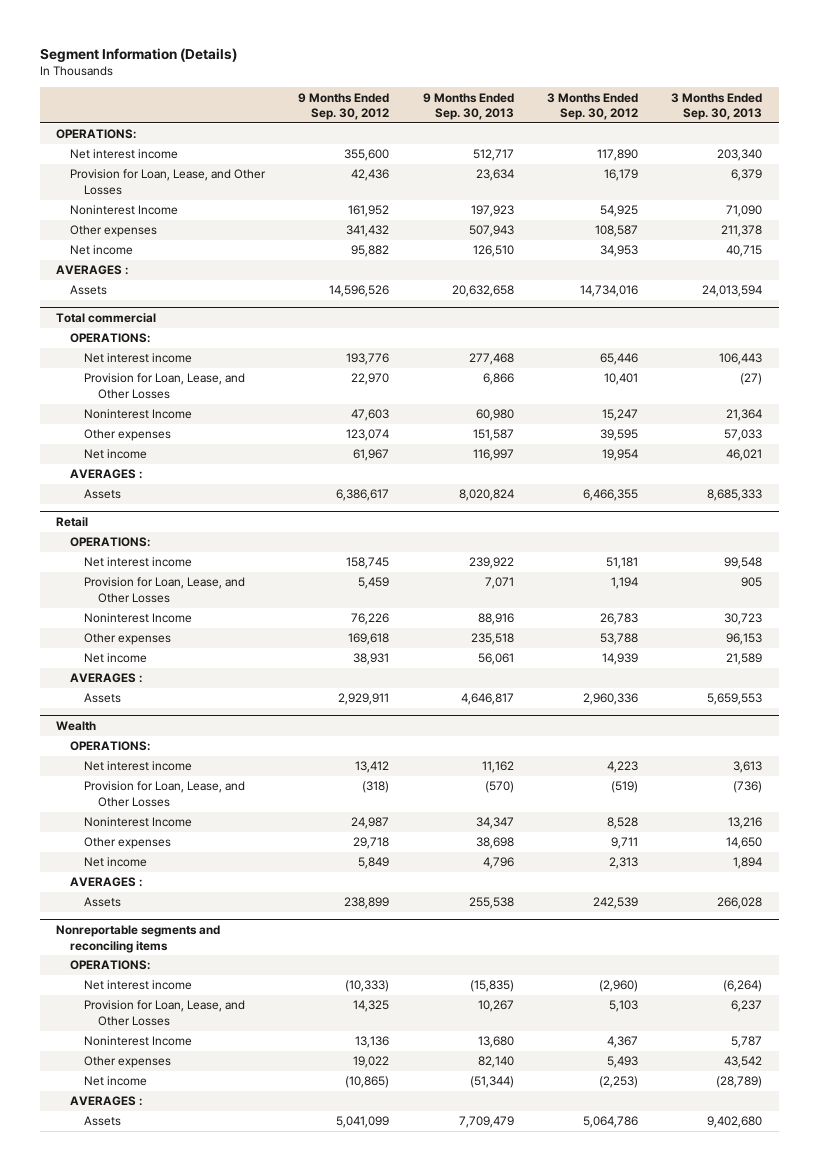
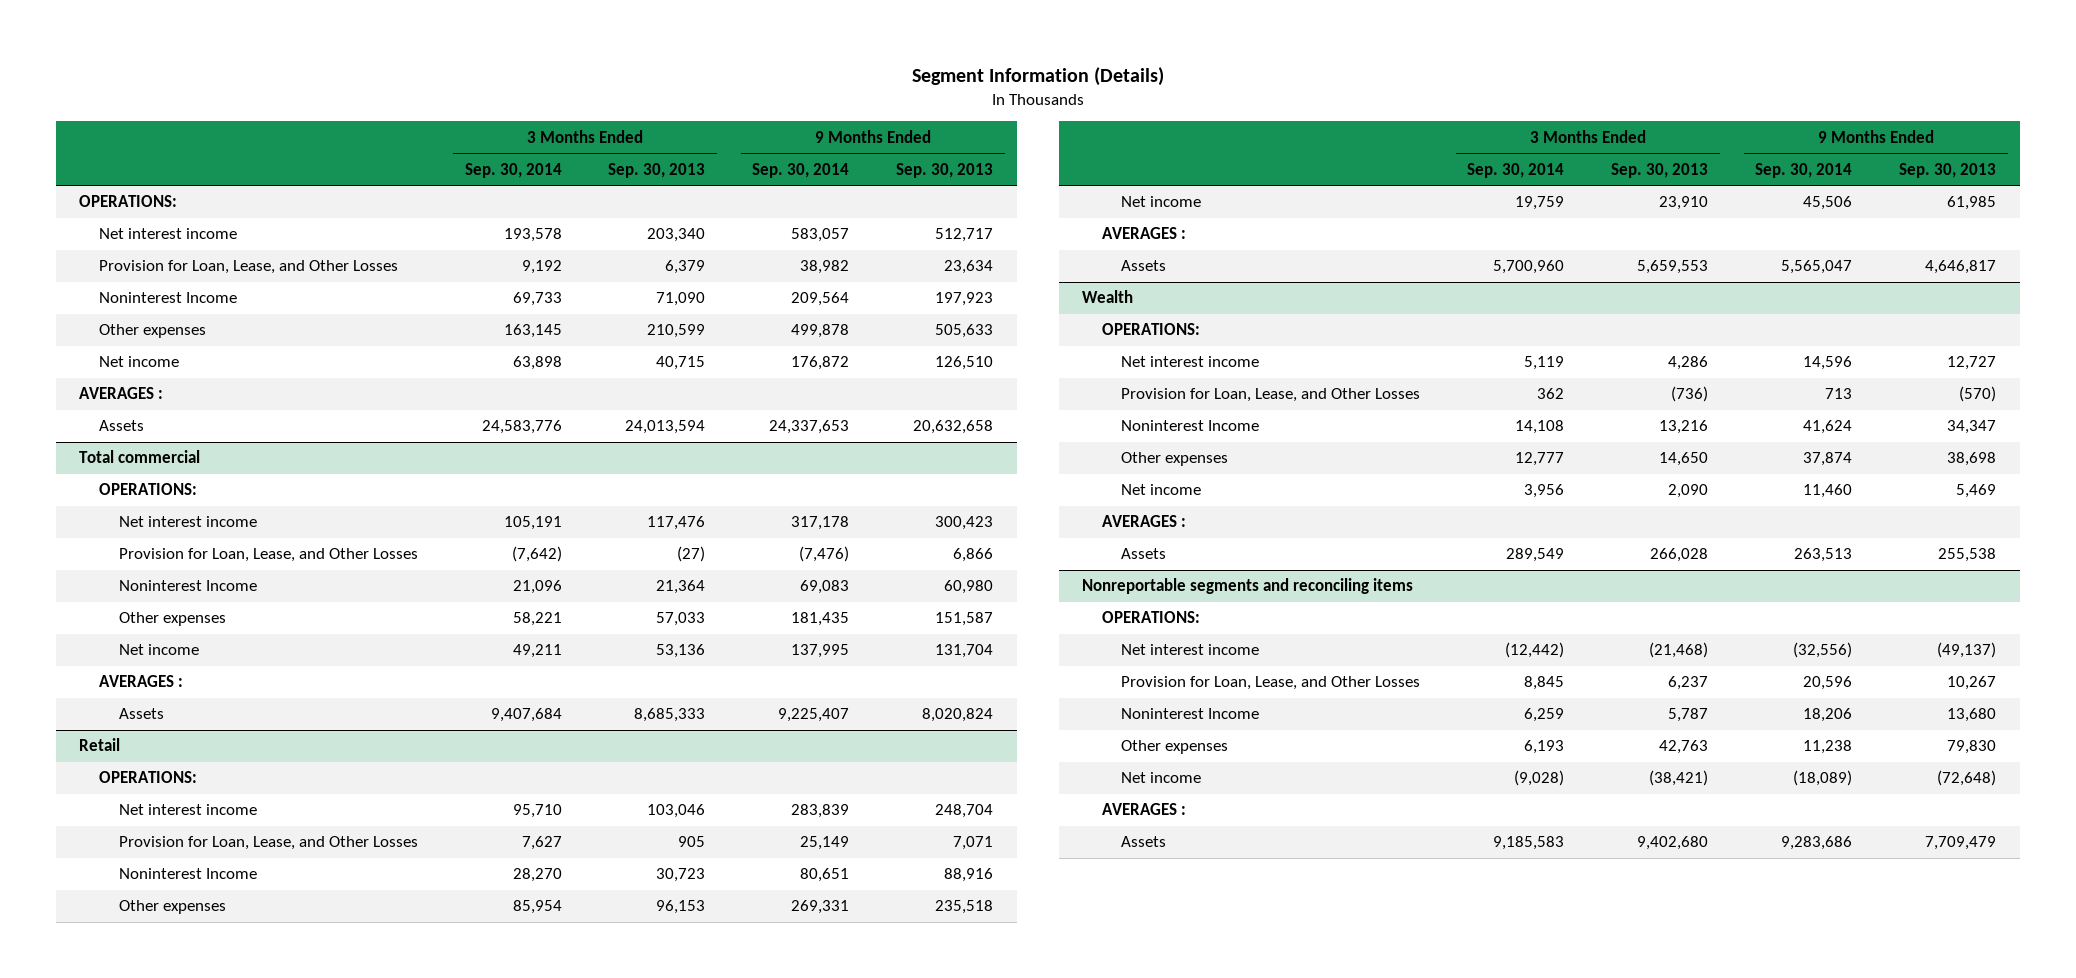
[298,92,390,121] 9 Months Ended Sep. 30, 2012 -> none
[546,92,638,121] 3 Months Ended Sep. 30, 2012 -> none
none -> [464,162,562,178] Sep. 30, 2014
none -> [752,162,850,178] Sep. 30, 2014
[468,225,514,238] 507,943 -> [935,324,994,339] 505,633
[721,225,763,238] 211,378 -> [647,324,706,339] 210,599
[468,353,514,366] 277,468 -> [935,516,994,531] 300,423
[719,353,763,366] 106,443 -> [647,516,706,531] 117,476
[472,449,514,462] 116,997 -> [935,644,994,659] 131,704
[726,449,763,462] 46,021 -> [656,644,706,659] 53,136
[468,557,514,570] 239,922 -> [935,804,994,819] 248,704
[724,557,763,570] 99,548 -> [647,804,706,819] 103,046
[477,653,514,666] 56,061 -> [1947,196,1997,211] 61,985
[726,653,763,666] 21,589 -> [1659,196,1709,211] 23,910
[481,761,514,774] 11,162 -> [1947,356,1997,371] 12,727
[733,761,763,774] 3,613 -> [1668,356,1709,371] 4,286
[482,857,514,870] 4,796 -> [1956,484,1997,499] 5,469
[733,857,763,870] 1,894 -> [1668,484,1709,499] 2,090
[469,980,514,993] (15,835) -> [1937,642,1997,659] (49,137)
[723,980,763,993] (6,264) -> [1649,642,1709,659] (21,468)
[477,1056,514,1069] 82,140 -> [1947,740,1997,755] 79,830
[724,1056,763,1069] 43,542 -> [1659,740,1709,755] 42,763
[469,1076,514,1089] (51,344) -> [1937,770,1997,787] (72,648)
[716,1076,763,1089] (28,789) -> [1649,770,1709,787] (38,421)

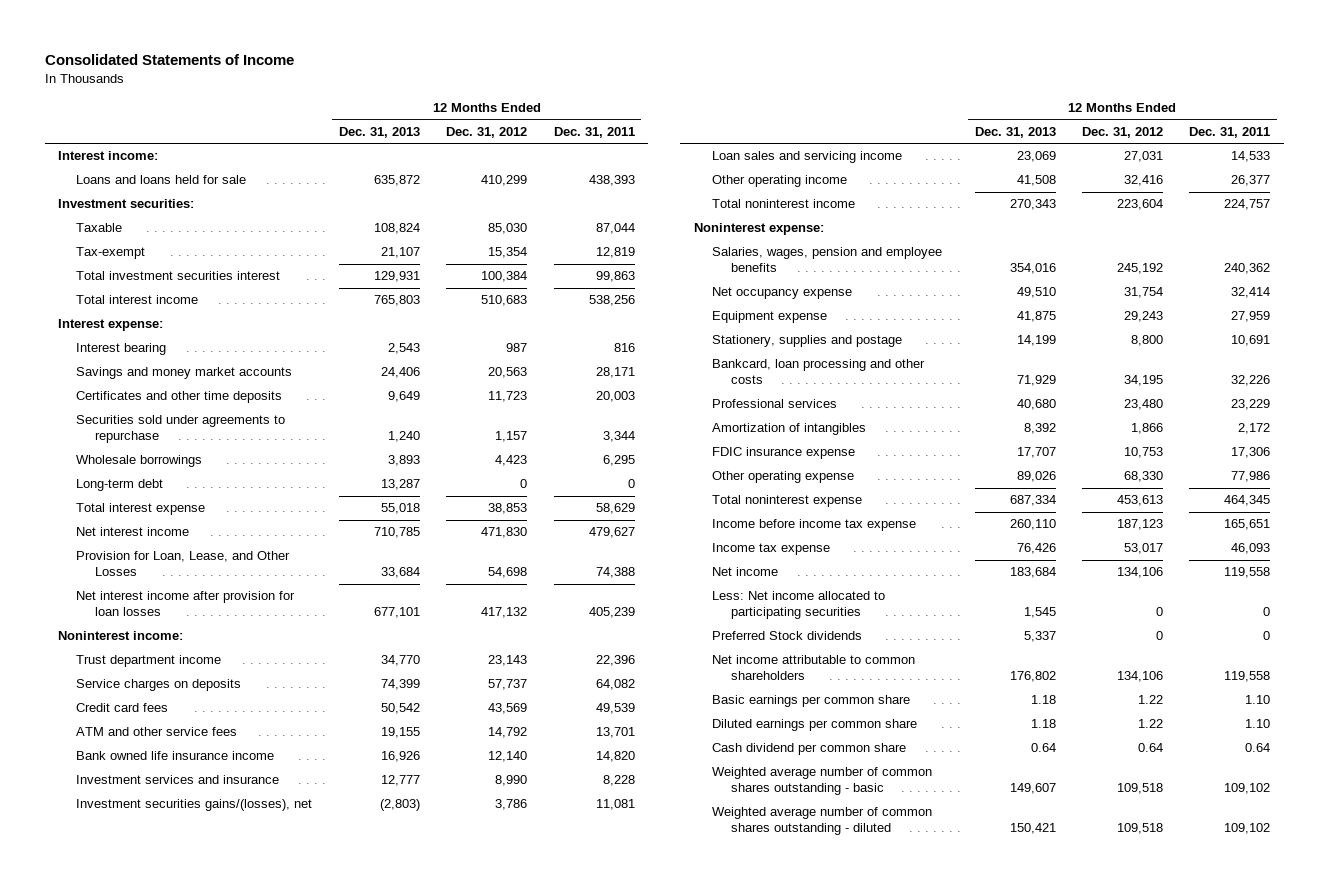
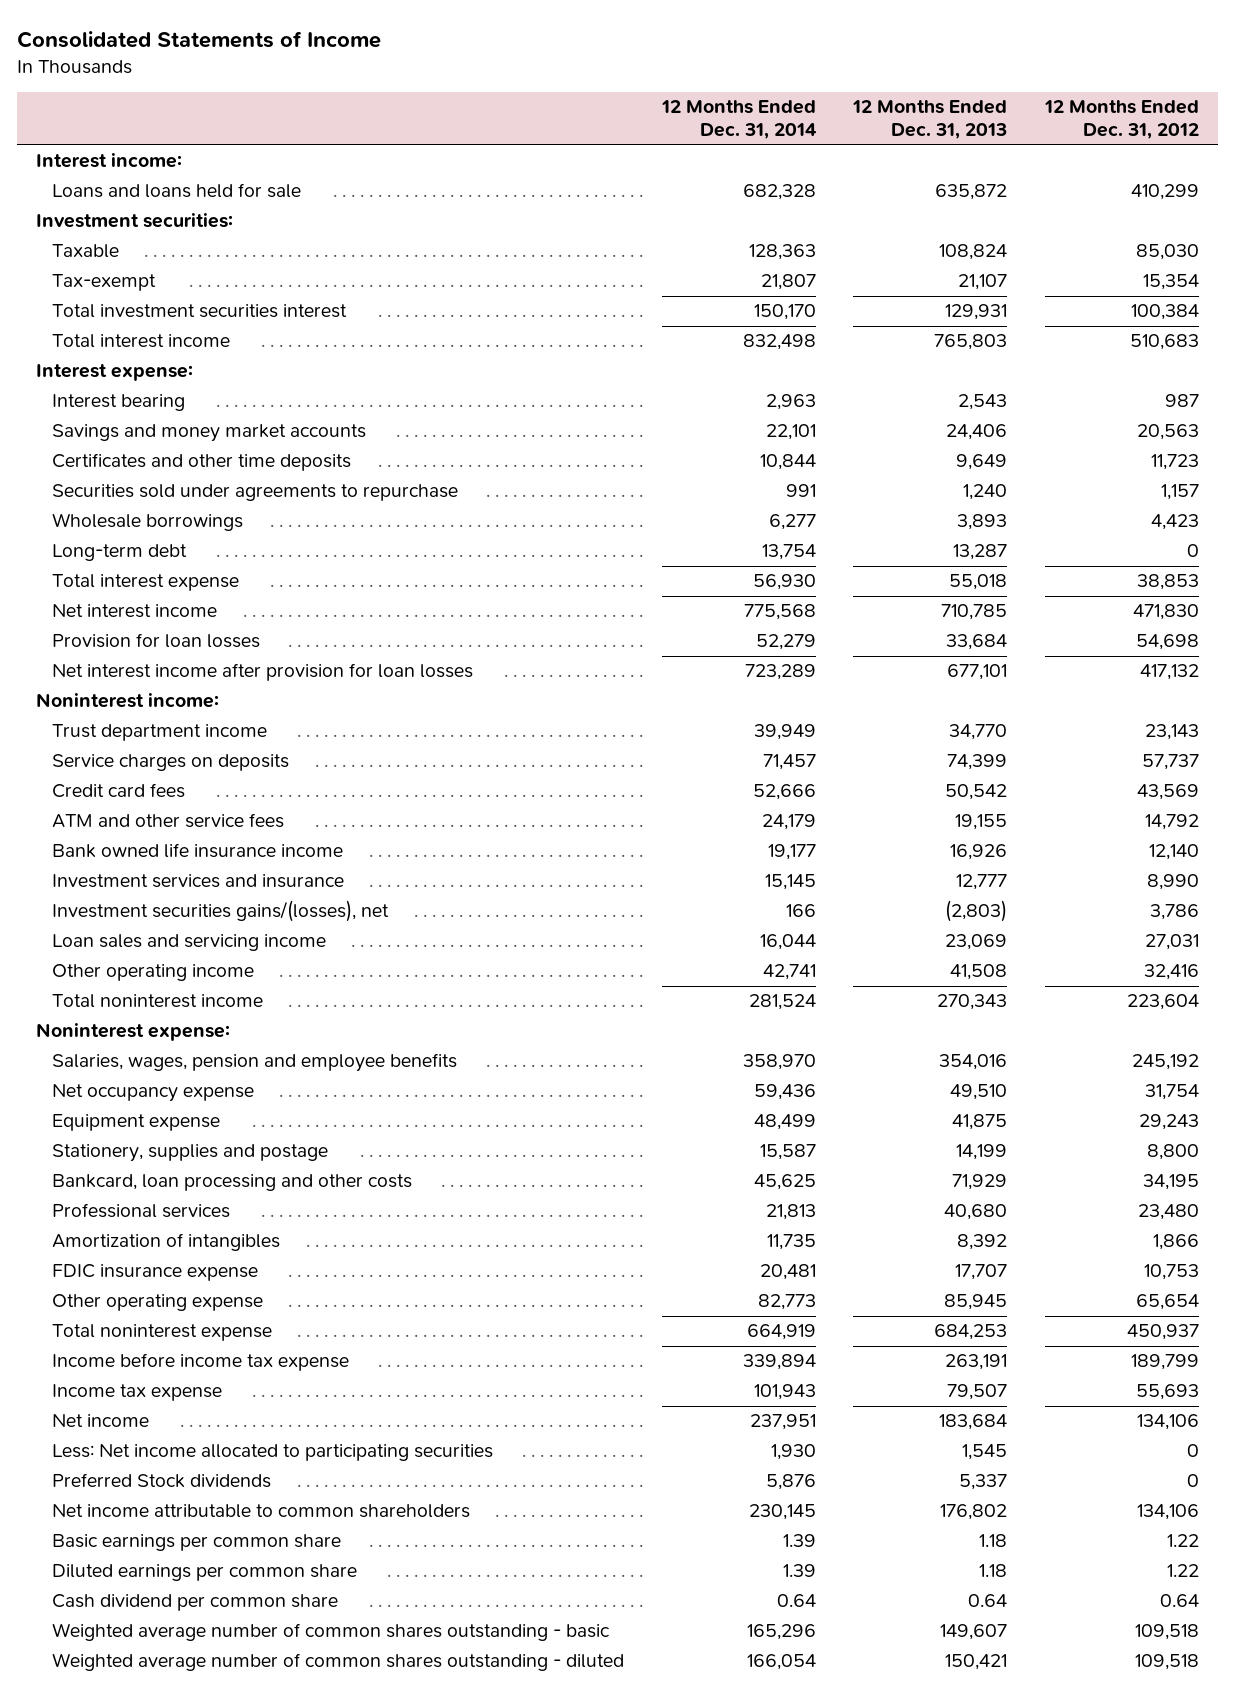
[553,126,635,138] Dec. 31, 2011 -> none
none -> [660,100,817,140] 12 Months Ended Dec. 31, 2014
[76,551,291,577] Provision for Loan, Lease, and Other Losses -> [52,633,261,649] Provision for loan losses
[1016,471,1056,483] 89,026 -> [944,1294,1008,1311] 85,945
[1123,471,1163,483] 68,330 -> [1136,1294,1200,1311] 65,654
[1009,495,1056,507] 687,334 -> [934,1324,1008,1341] 684,253
[1116,495,1163,507] 453,613 -> [1127,1324,1200,1341] 450,937
[1009,519,1056,531] 260,110 -> [945,1354,1008,1371] 263,191
[1116,519,1163,531] 187,123 -> [1131,1354,1200,1371] 189,799
[1016,543,1056,555] 76,426 -> [947,1384,1008,1401] 79,507
[1123,543,1163,555] 53,017 -> [1136,1384,1200,1401] 55,693

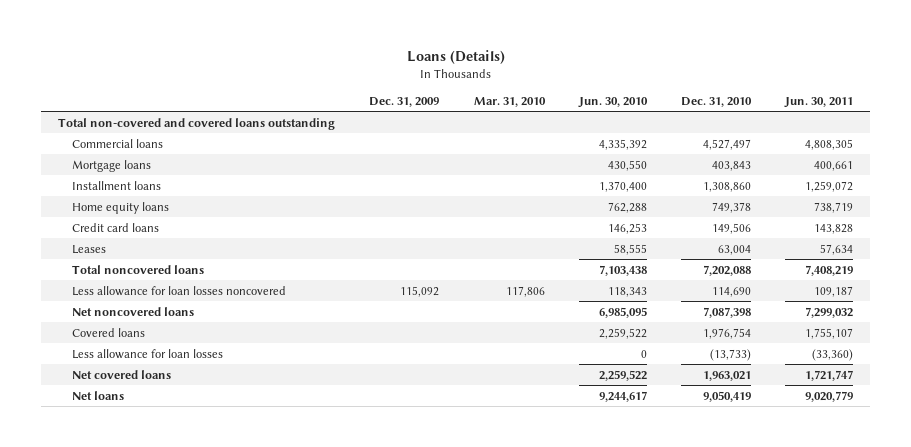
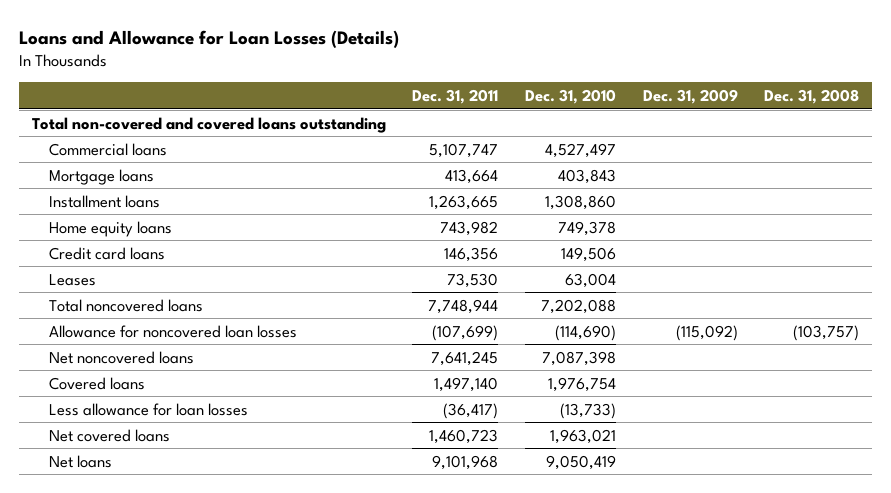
[406,49,505,64] Loans (Details) -> [18,29,399,48] Loans and Allowance for Loan Losses (Details)
[473,96,546,107] Mar. 31, 2010 -> none
[577,96,648,108] Jun. 30, 2010 -> none
[783,96,853,108] Jun. 30, 2011 -> none
none -> [412,88,499,104] Dec. 31, 2011
none -> [764,88,860,104] Dec. 31, 2008
[71,285,286,296] Less allowance for loan losses noncovered -> [49,324,298,338] Allowance for noncovered loan losses
[400,285,440,297] 115,092 -> [675,324,738,341] (115,092)
[711,286,751,297] 114,690 -> [554,324,616,341] (114,690)

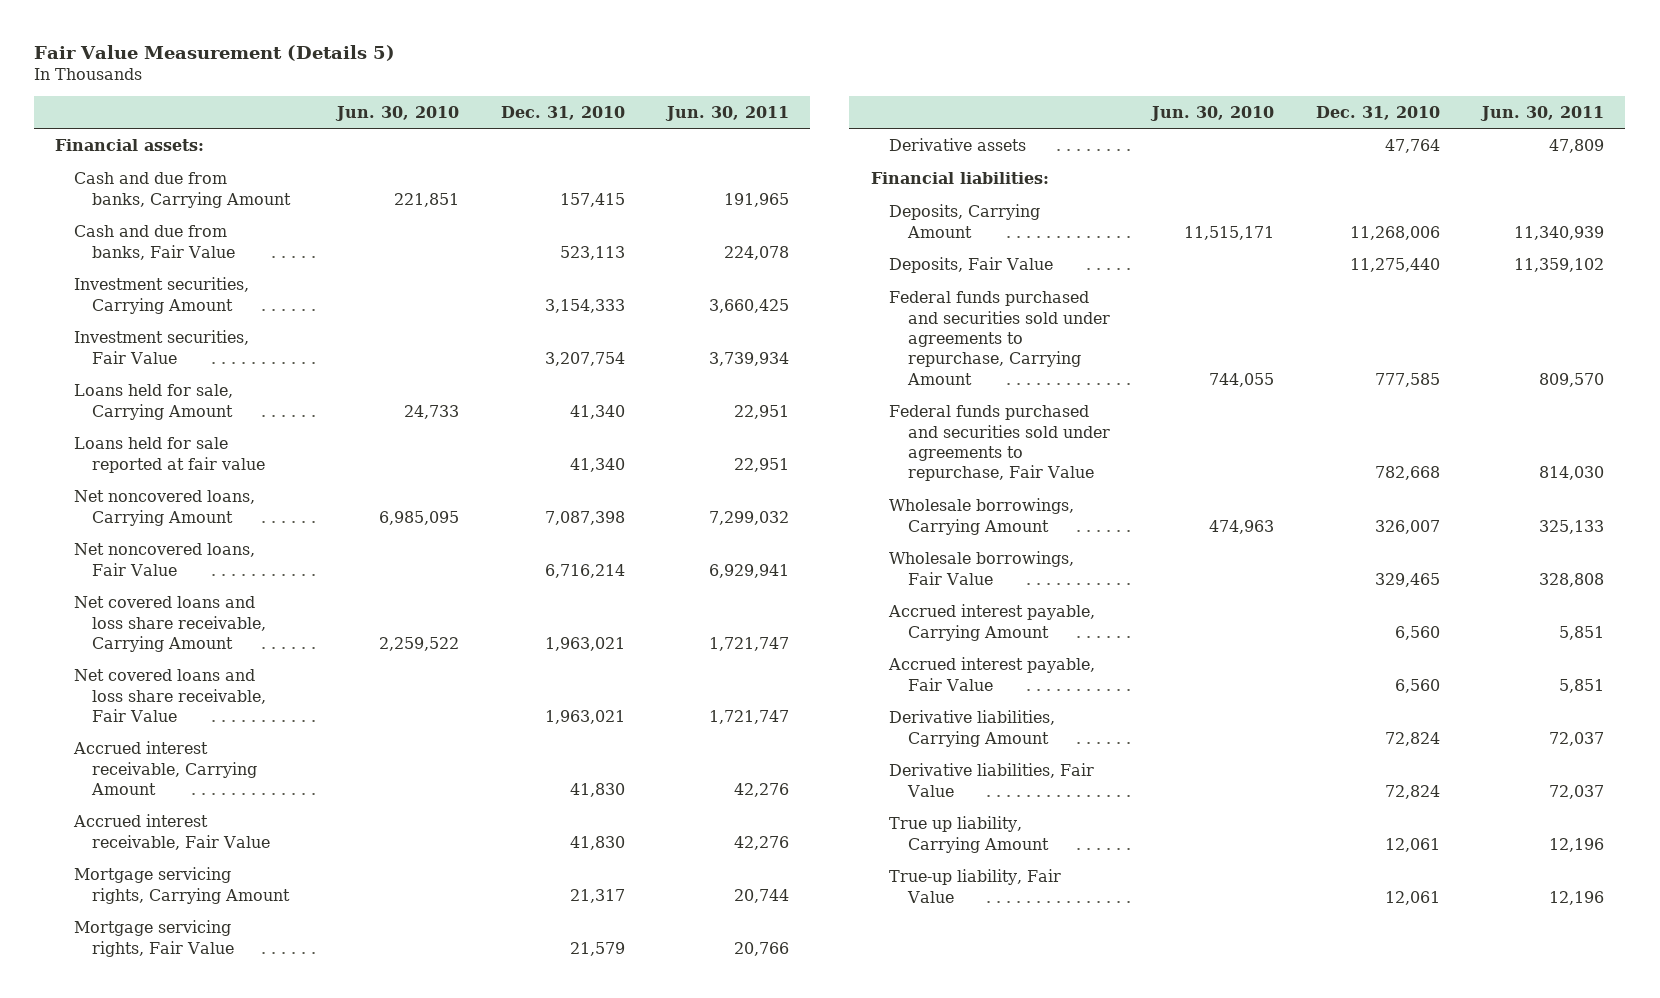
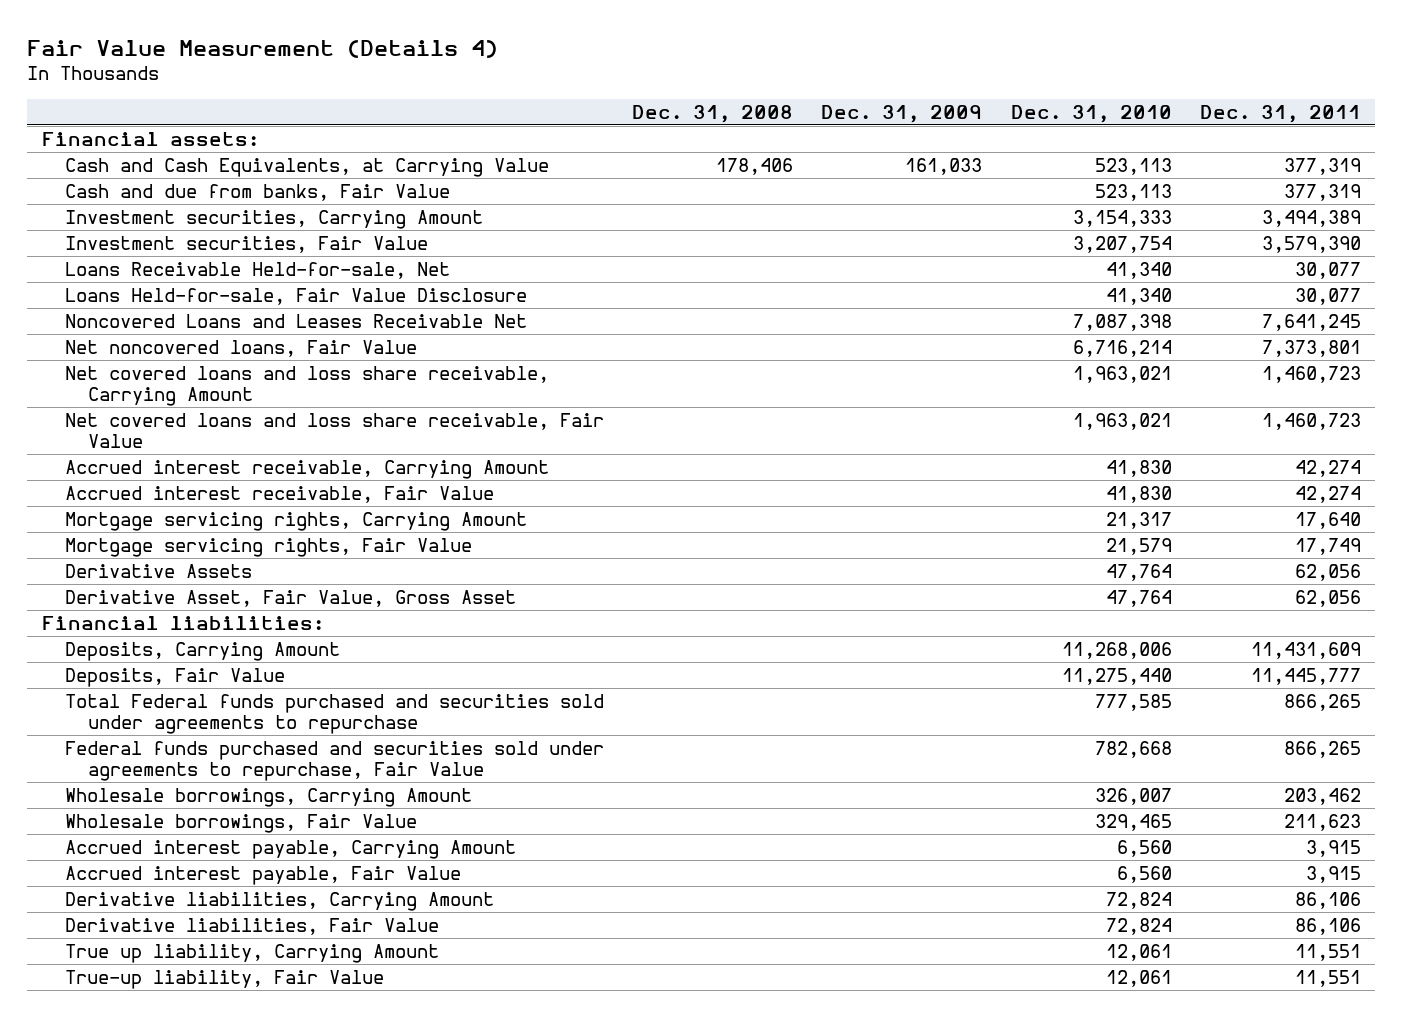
[34,44,396,61] Fair Value Measurement (Details 5) -> [27,39,499,58] Fair Value Measurement (Details 4)
[334,105,459,121] Jun. 30, 2010 -> none
[664,105,789,121] Jun. 30, 2011 -> none
none -> [632,104,794,123] Dec. 31, 2008
none -> [821,104,983,123] Dec. 31, 2009
none -> [1199,104,1361,123] Dec. 31, 2011
[73,172,292,208] Cash and due from banks, Carrying Amount -> none
none -> [64,157,549,177] Cash and Cash Equivalents, at Carrying Value
[73,384,234,420] Loans held for sale, Carrying Amount -> [64,261,450,279] Loans Receivable Held-for-sale, Net
[73,437,266,473] Loans held for sale reported at fair value -> [64,287,527,305] Loans Held-for-sale, Fair Value Disclosure
[73,490,255,526] Net noncovered loans, Carrying Amount -> [64,313,527,328] Noncovered Loans and Leases Receivable Net
[889,138,1027,152] Derivative assets -> [64,563,252,578] Derivative Assets
none -> [64,589,516,607] Derivative Asset, Fair Value, Gross Asset
[889,291,1110,385] Federal funds purchased and securities sold under agreements to repurchase, Carrying Amount -> [64,693,604,735] Total Federal funds purchased and securities sold under agreements to repurchase

